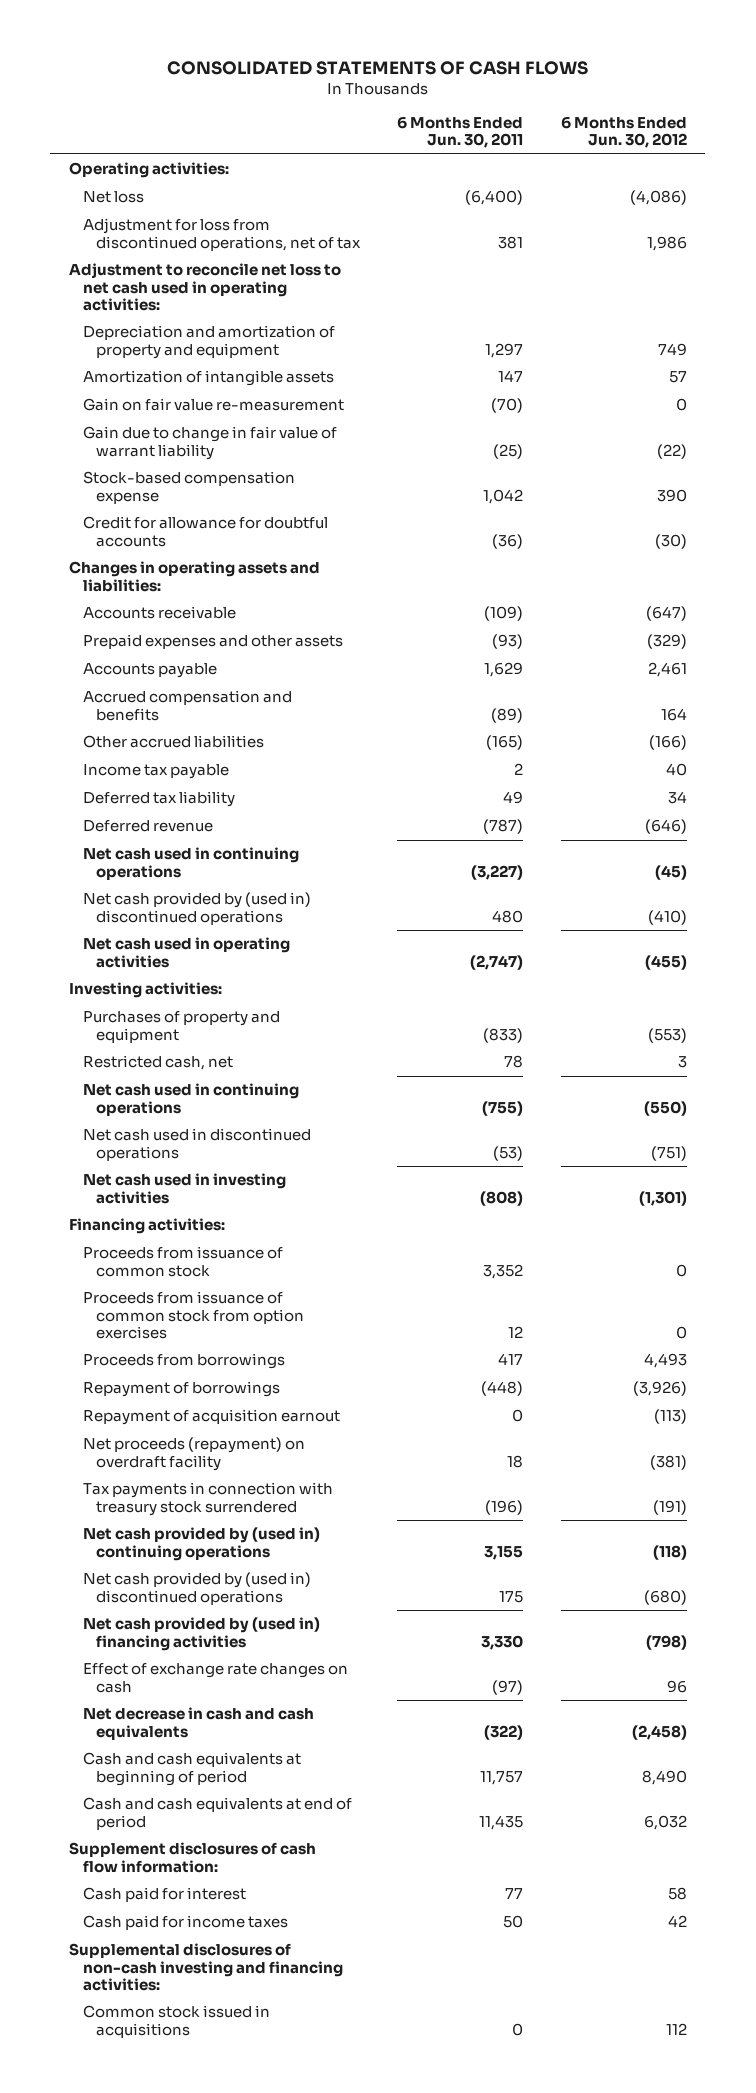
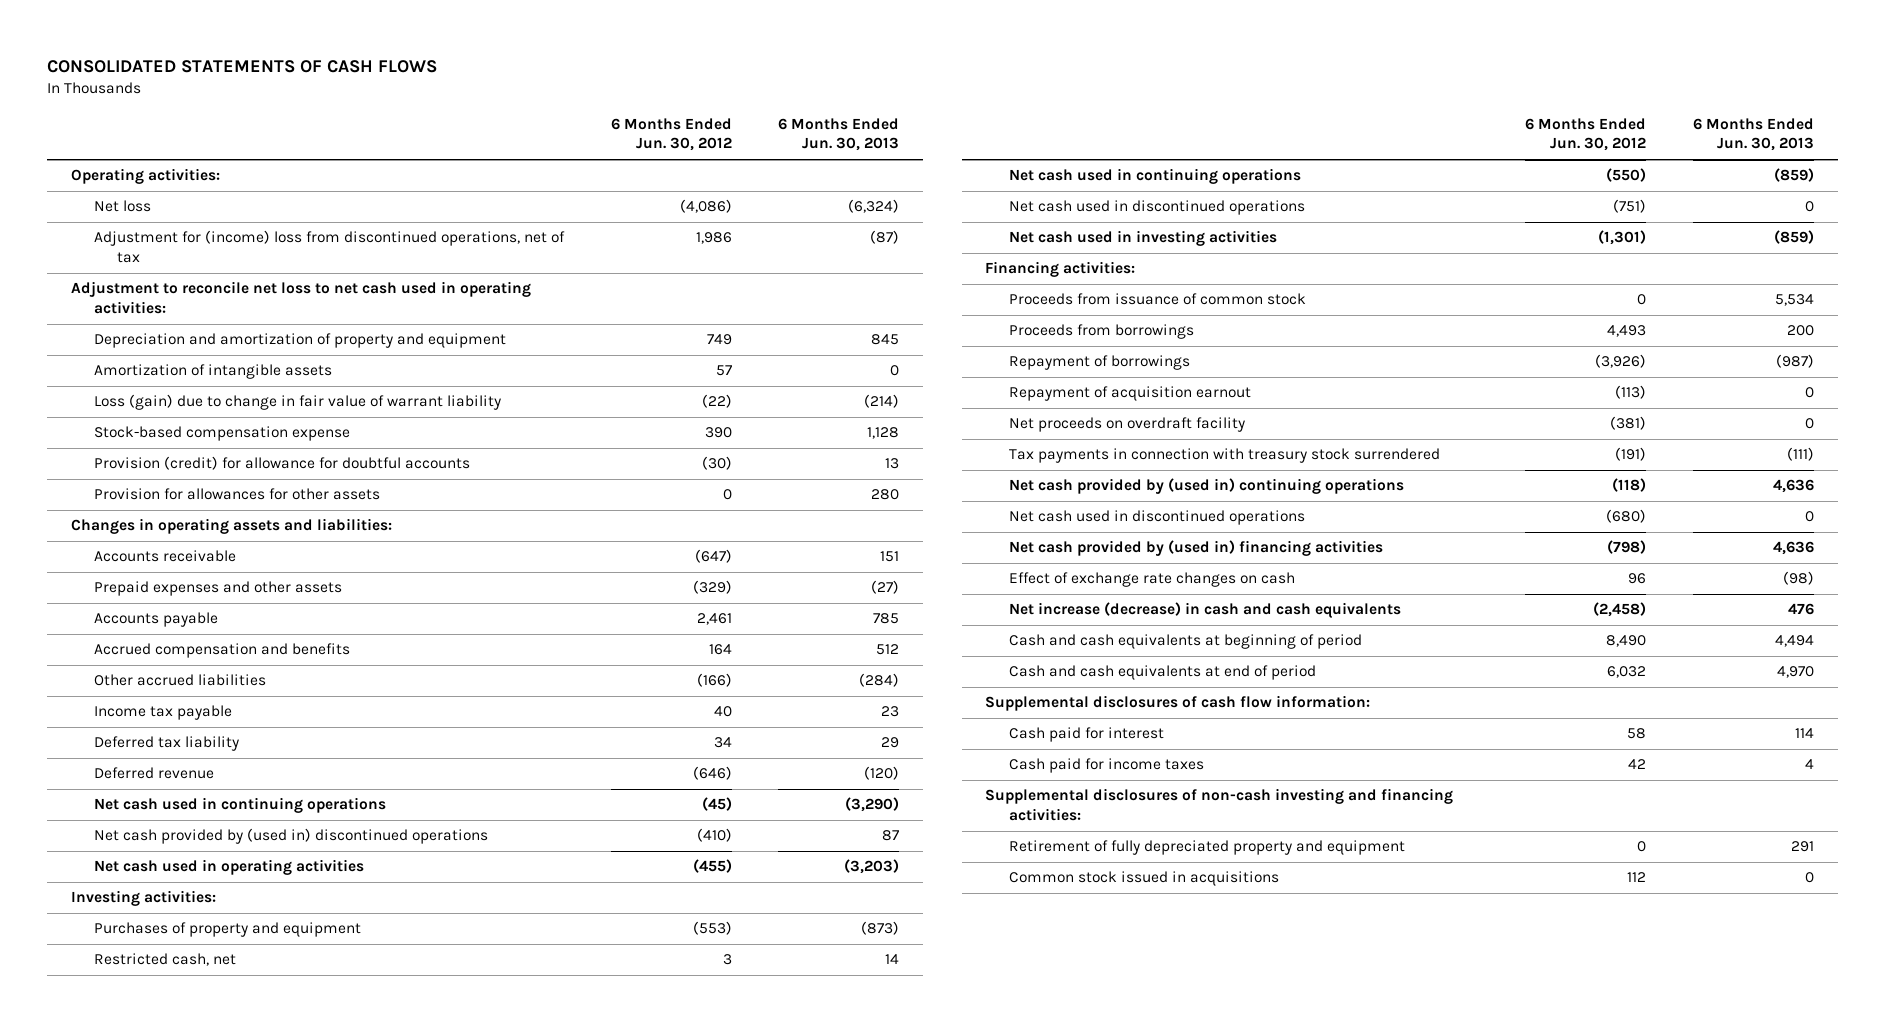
[397,116,524,149] 6 Months Ended Jun. 30, 2011 -> none
none -> [778,117,900,152] 6 Months Ended Jun. 30, 2013
[82,218,362,251] Adjustment for loss from discontinued operations, net of tax -> [93,230,565,264] Adjustment for (income) loss from discontinued operations, net of tax
[82,398,344,412] Gain on fair value re-measurement -> none
[82,426,337,460] Gain due to change in fair value of warrant liability -> [93,394,501,411] Loss (gain) due to change in fair value of warrant liability
[82,516,328,547] Credit for allowance for doubtful accounts -> [93,456,470,471] Provision (credit) for allowance for doubtful accounts
none -> [93,488,380,501] Provision for allowances for other assets
[82,1291,305,1339] Proceeds from issuance of common stock from option exercises -> none
[82,1437,305,1471] Net proceeds (repayment) on overdraft facility -> [1008,417,1245,433] Net proceeds on overdraft facility
[82,1572,311,1605] Net cash provided by (used in) discontinued operations -> [1008,510,1305,526] Net cash used in discontinued operations
[82,1707,314,1740] Net decrease in cash and cash equivalents -> [1008,602,1401,619] Net increase (decrease) in cash and cash equivalents
[69,1842,317,1873] Supplement disclosures of cash flow information: -> [985,695,1371,712] Supplemental disclosures of cash flow information:
none -> [1008,840,1405,856] Retirement of fully depreciated property and equipment

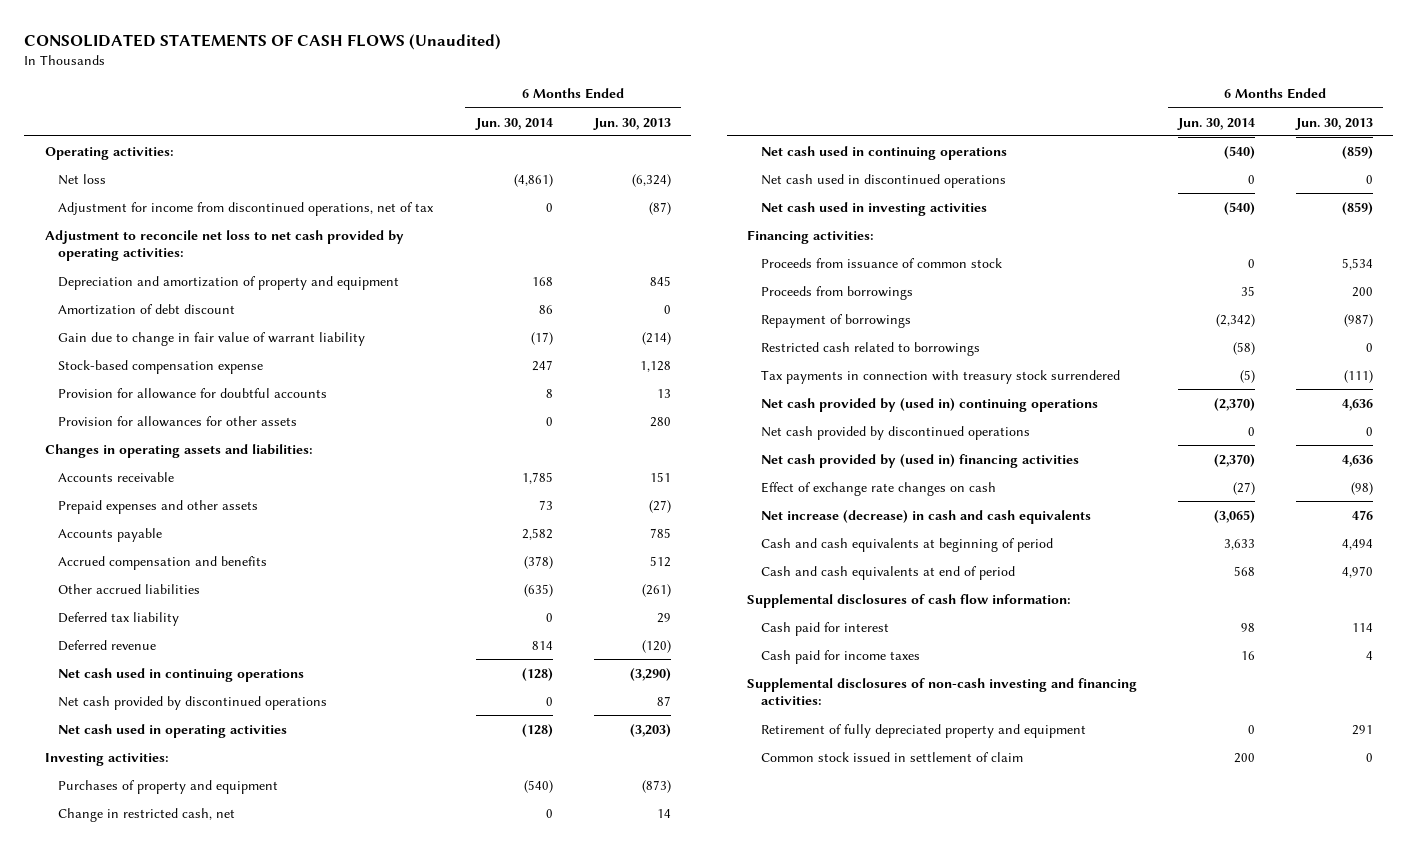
[47,59,438,73] CONSOLIDATED STATEMENTS OF CASH FLOWS -> [24,34,502,51] CONSOLIDATED STATEMENTS OF CASH FLOWS (Unaudited)
[610,117,732,152] 6 Months Ended Jun. 30, 2012 -> none
none -> [474,117,553,130] Jun. 30, 2014
[93,230,565,264] Adjustment for (income) loss from discontinued operations, net of tax -> [58,201,435,216] Adjustment for income from discontinued operations, net of tax
[70,281,531,315] Adjustment to reconcile net loss to net cash used in operating activities: -> [44,229,404,262] Adjustment to reconcile net loss to net cash provided by operating activities:
[93,364,332,380] Amortization of intangible assets -> none
none -> [58,303,236,315] Amortization of debt discount
[93,394,501,411] Loss (gain) due to change in fair value of warrant liability -> [58,331,366,346] Gain due to change in fair value of warrant liability
[93,456,470,471] Provision (credit) for allowance for doubtful accounts -> [58,387,328,399] Provision for allowance for doubtful accounts
[93,705,232,721] Income tax payable -> none
[859,673,900,688] (284) -> [641,583,671,597] (261)
[93,828,488,845] Net cash provided by (used in) discontinued operations -> [58,695,328,710] Net cash provided by discontinued operations
[93,953,236,967] Restricted cash, net -> [58,807,236,822] Change in restricted cash, net
[1008,386,1251,402] Repayment of acquisition earnout -> none
[1008,417,1245,433] Net proceeds on overdraft facility -> none
none -> [760,341,980,356] Restricted cash related to borrowings
[1008,510,1305,526] Net cash used in discontinued operations -> [760,425,1030,440] Net cash provided by discontinued operations
[1008,871,1279,887] Common stock issued in acquisitions -> [760,751,1023,762] Common stock issued in settlement of claim

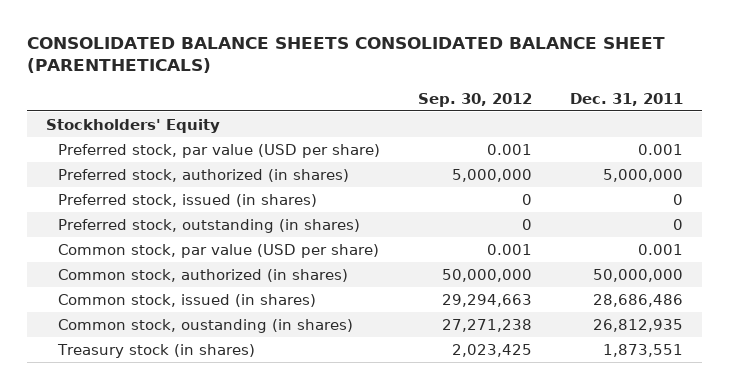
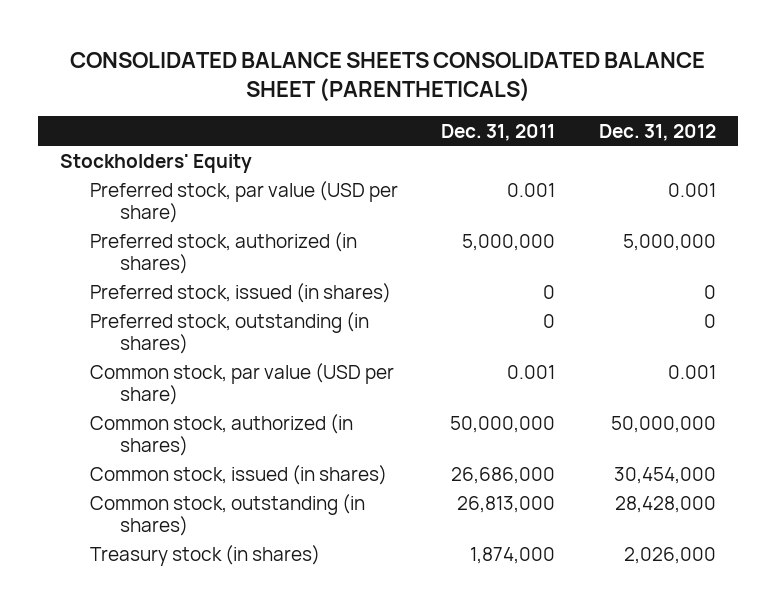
[417,92,532,107] Sep. 30, 2012 -> none
none -> [598,123,716,141] Dec. 31, 2012
[593,293,684,307] 28,686,486 -> [451,466,556,484] 26,686,000
[57,318,353,333] Common stock, oustanding (in shares) -> [89,493,365,536] Common stock, outstanding (in shares)
[593,318,684,332] 26,812,935 -> [457,495,556,513] 26,813,000
[603,343,684,357] 1,873,551 -> [470,546,556,564] 1,874,000

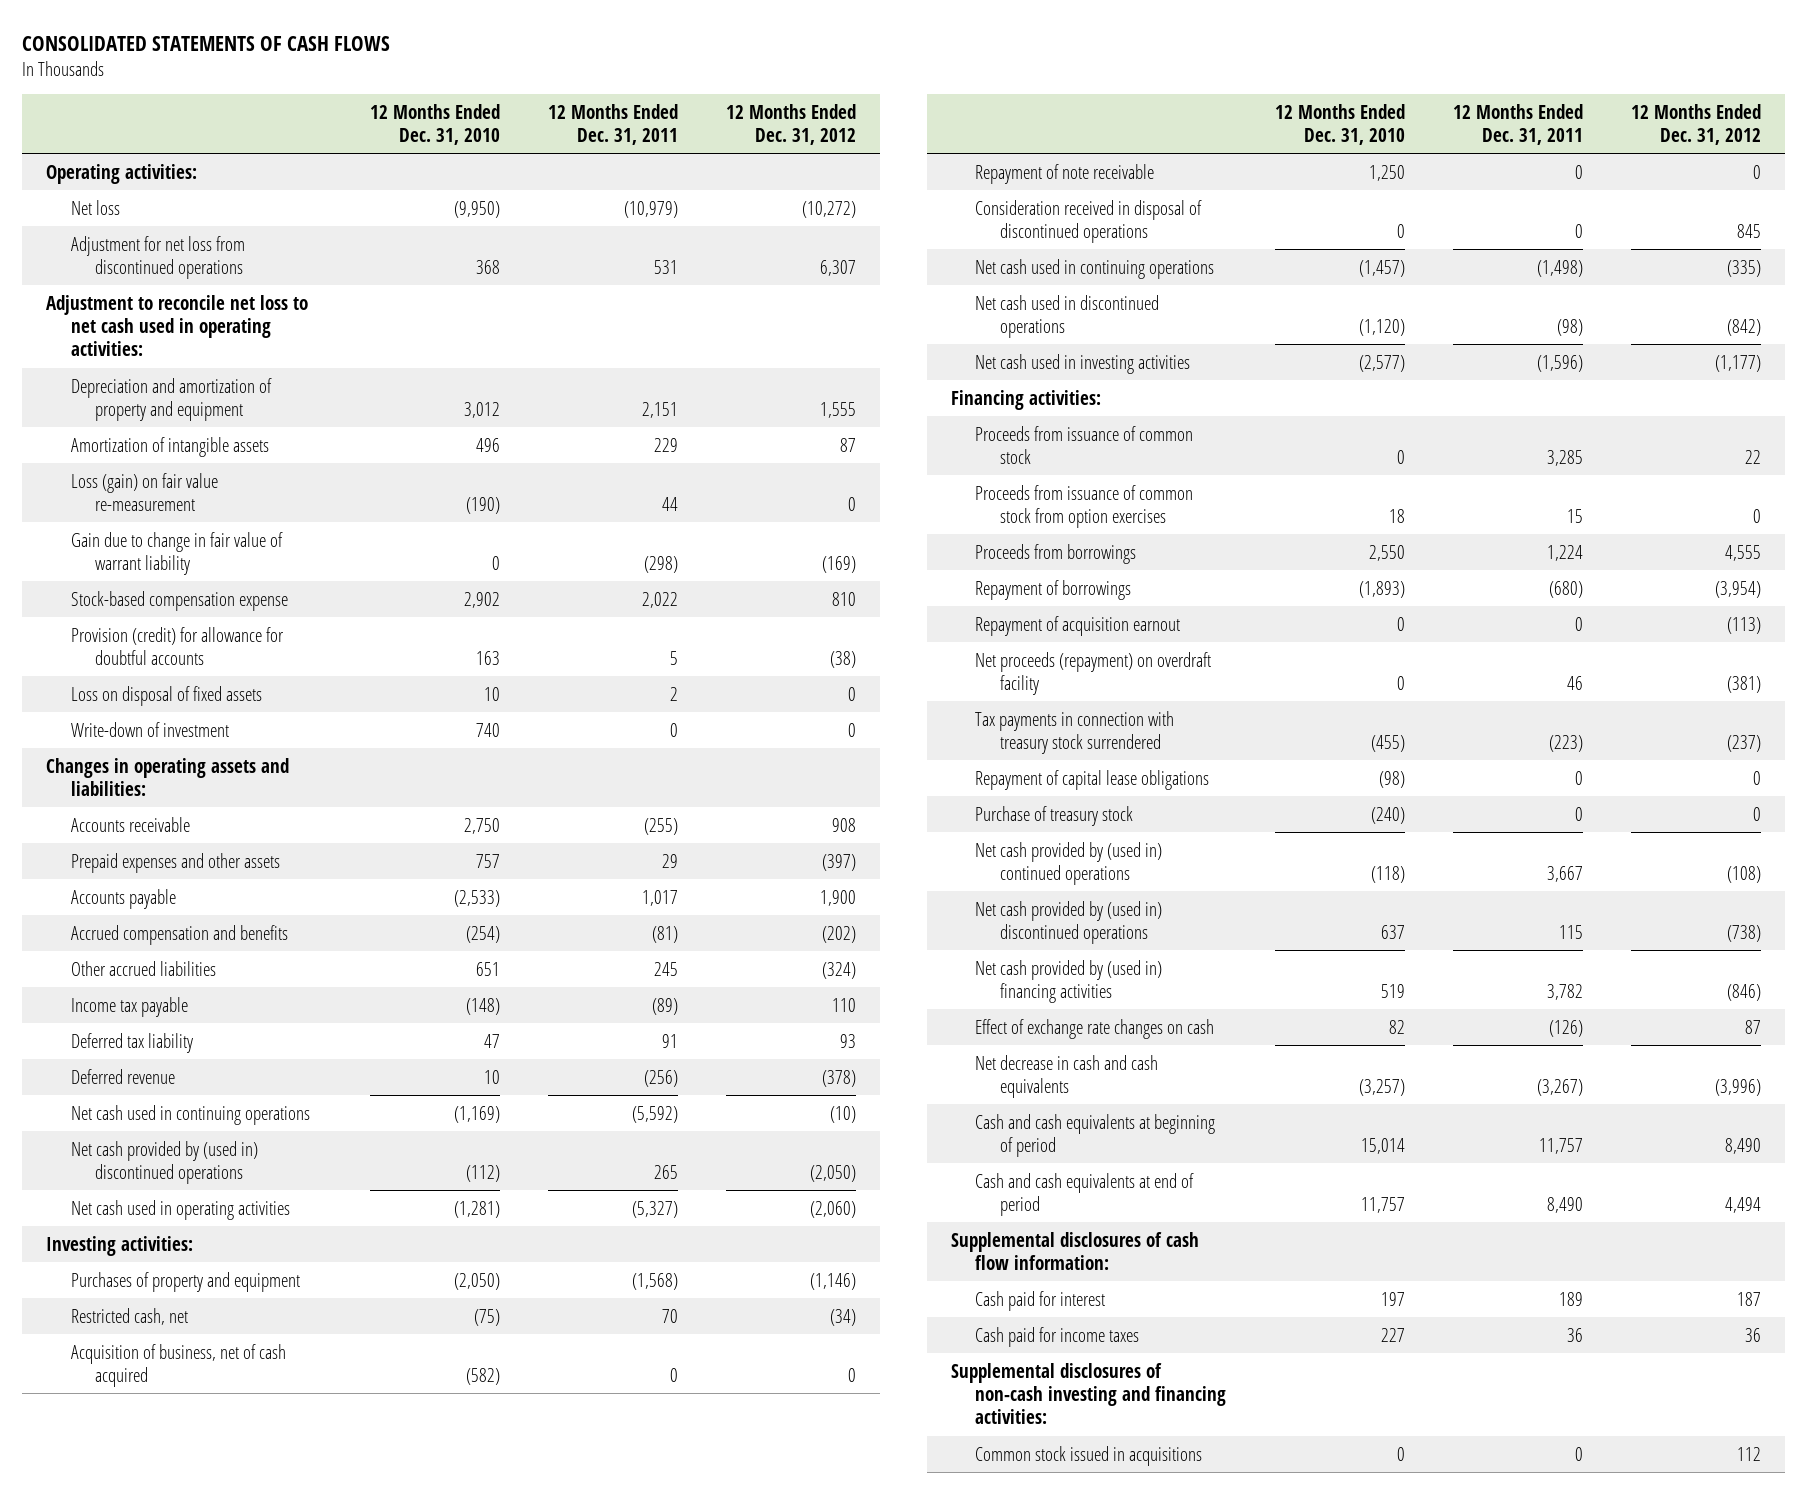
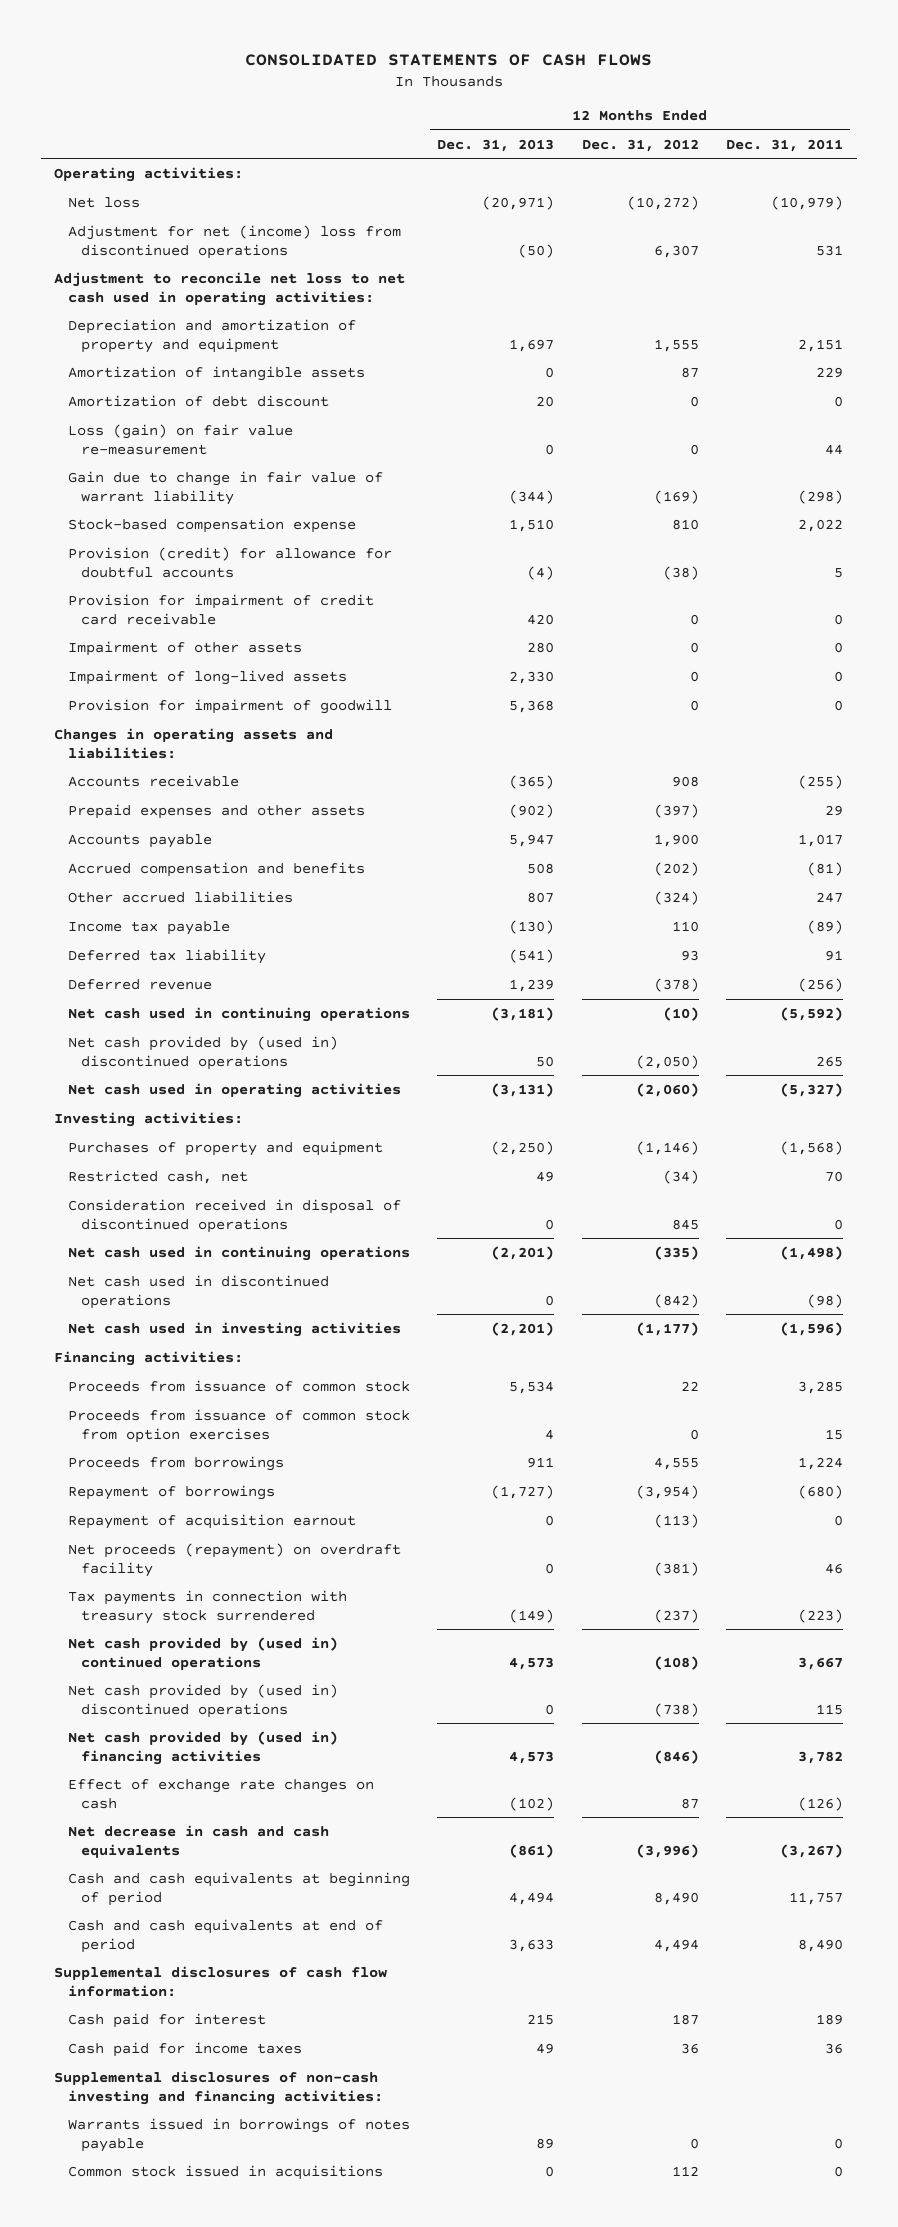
[369,103,500,145] 12 Months Ended Dec. 31, 2010 -> none
none -> [437,138,555,152] Dec. 31, 2013
[70,235,245,279] Adjustment for net loss from discontinued operations -> [67,224,401,259] Adjustment for net (income) loss from discontinued operations
none -> [67,394,329,407] Amortization of debt discount
[70,685,262,706] Loss on disposal of fixed assets -> none
[70,721,229,737] Write-down of investment -> none
none -> [67,593,374,625] Provision for impairment of credit card receivable
none -> [67,640,302,656] Impairment of other assets
none -> [67,669,347,685] Impairment of long-lived assets
none -> [67,698,392,714] Provision for impairment of goodwill
[654,961,679,976] 245 -> [816,891,844,903] 247
[70,1343,286,1387] Acquisition of business, net of cash acquired -> none
[975,163,1155,184] Repayment of note receivable -> none
[975,769,1210,790] Repayment of capital lease obligations -> none
[975,805,1134,826] Purchase of treasury stock -> none
none -> [67,2117,410,2152] Warrants issued in borrowings of notes payable

